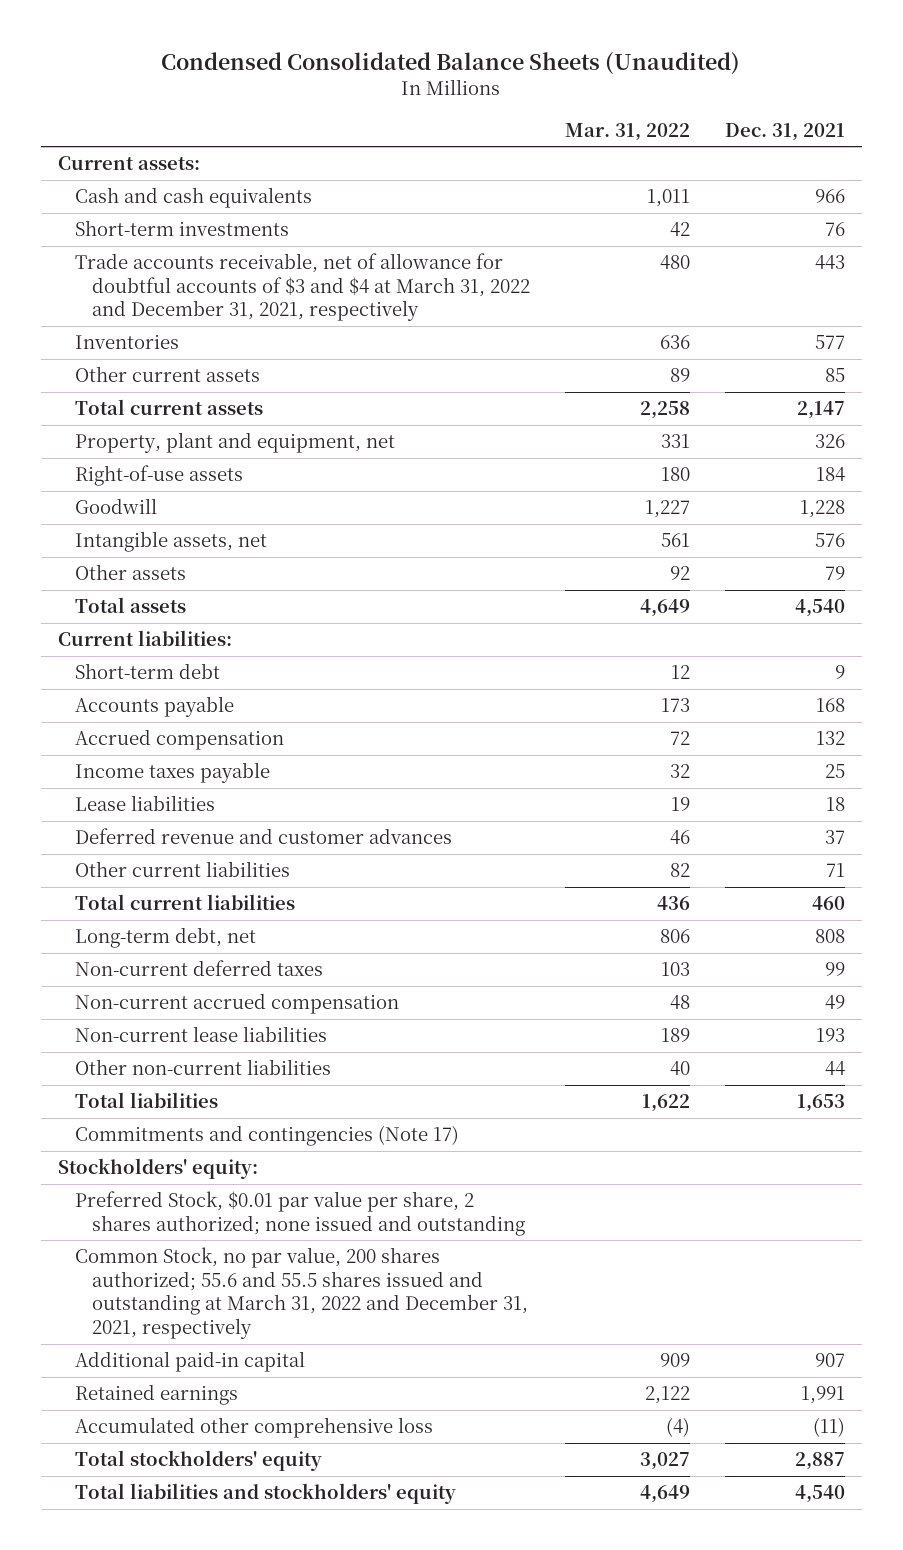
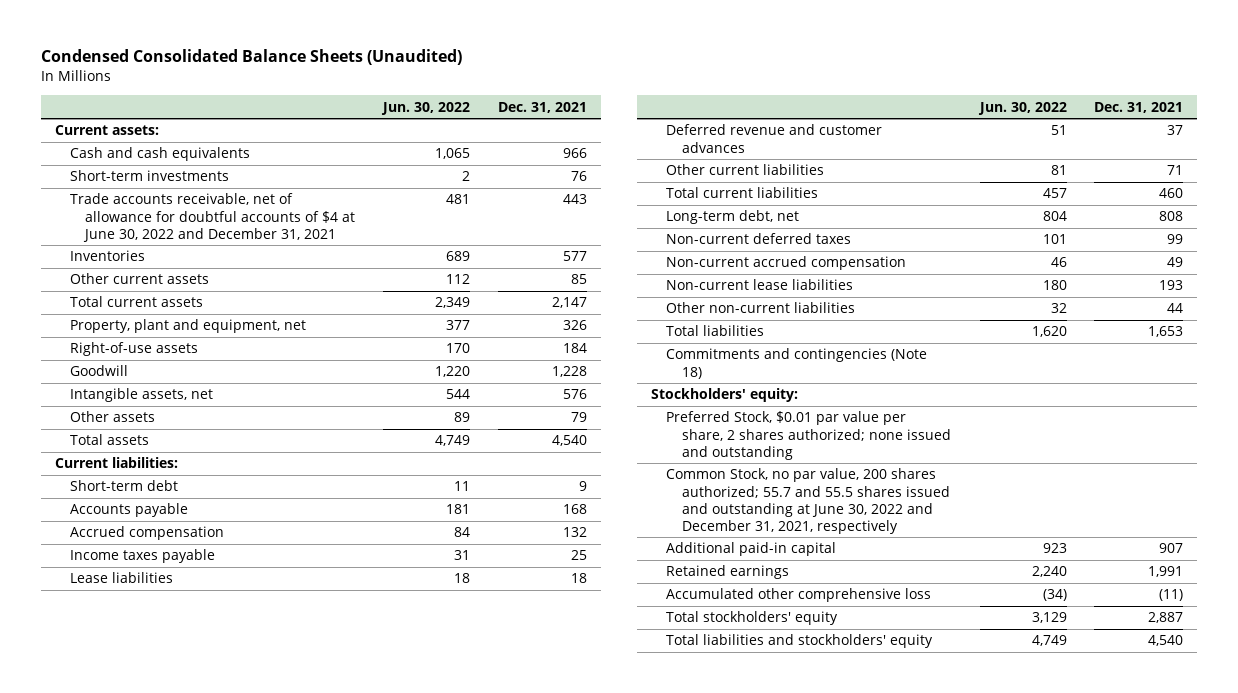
[564,122,690,141] Mar. 31, 2022 -> none
none -> [381,101,471,115] Jun. 30, 2022
[75,253,531,322] Trade accounts receivable, net of allowance for doubtful accounts of $3 and $4 at March 31, 2022 and December 31, 2021, respectively -> [70,193,356,242] Trade accounts receivable, net of allowance for doubtful accounts of $4 at June 30, 2022 and December 31, 2021
[75,1125,460,1147] Commitments and contingencies (Note 17) -> [666,348,928,379] Commitments and contingencies (Note 18)
[75,1247,529,1340] Common Stock, no par value, 200 shares authorized; 55.6 and 55.5 shares issued and outstanding at March 31, 2022 and December 31, 2021, respectively -> [666,468,950,534] Common Stock, no par value, 200 shares authorized; 55.7 and 55.5 shares issued and outstanding at June 30, 2022 and December 31, 2021, respectively

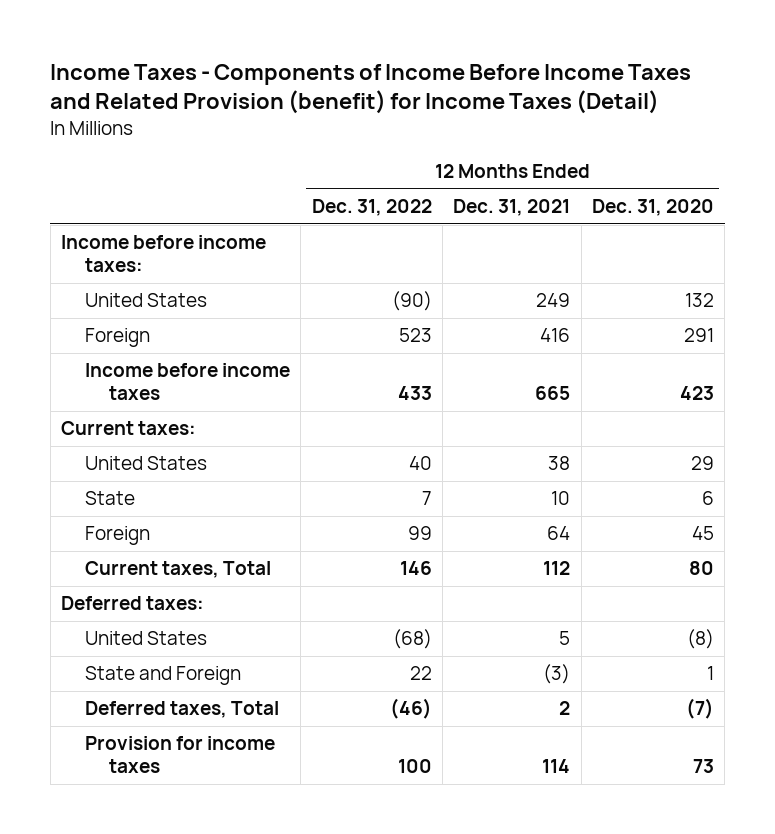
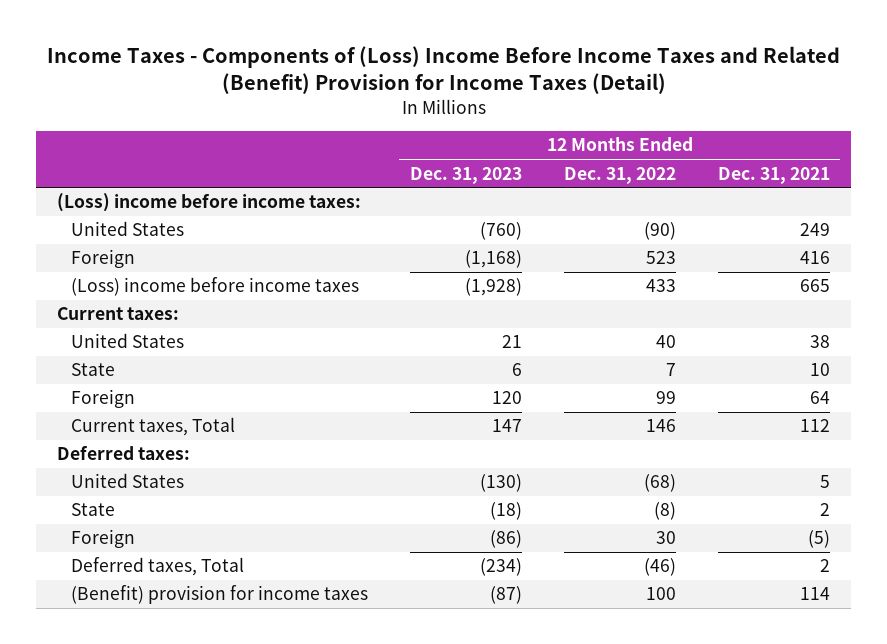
[50,63,692,115] Income Taxes - Components of Income Before Income Taxes and Related Provision (benefit) for Income Taxes (Detail) -> [46,46,840,95] Income Taxes - Components of (Loss) Income Before Income Taxes and Related (Benefit) Provision for Income Taxes (Detail)
[592,199,715,217] Dec. 31, 2020 -> none
none -> [409,166,522,184] Dec. 31, 2023
[61,235,267,273] Income before income taxes: -> [57,193,362,213] (Loss) income before income taxes:
[85,363,291,401] Income before income taxes -> [70,277,359,297] (Loss) income before income taxes
[85,666,242,686] State and Foreign -> none
none -> [70,503,115,517] State
none -> [70,529,135,549] Foreign
[85,736,276,774] Provision for income taxes -> [70,585,368,605] (Benefit) provision for income taxes

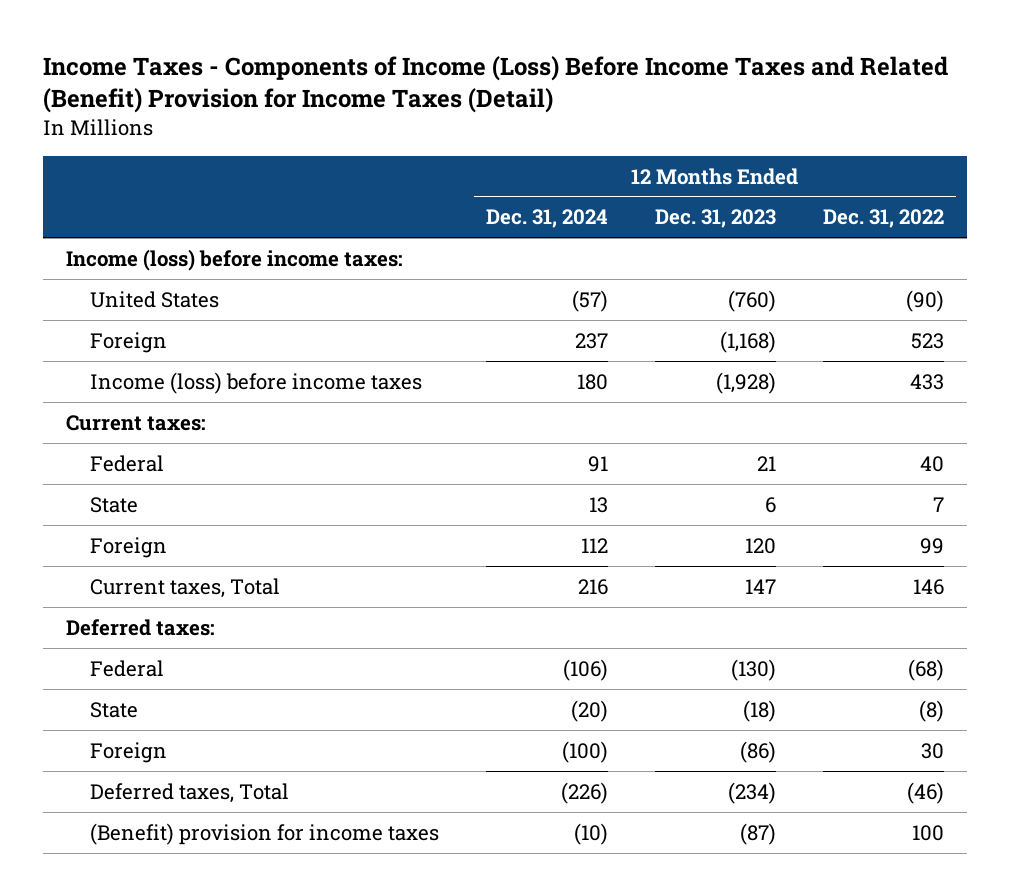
[46,46,840,95] Income Taxes - Components of (Loss) Income Before Income Taxes and Related (Benefit) Provision for Income Taxes (Detail) -> [42,56,948,114] Income Taxes - Components of Income (Loss) Before Income Taxes and Related (Benefit) Provision for Income Taxes (Detail)
[717,166,830,184] Dec. 31, 2021 -> none
none -> [486,209,609,229] Dec. 31, 2024
[57,193,362,213] (Loss) income before income taxes: -> [66,248,404,271] Income (loss) before income taxes:
[70,277,359,297] (Loss) income before income taxes -> [90,371,423,394] Income (loss) before income taxes
[70,333,184,349] United States -> [90,454,165,472] Federal
[70,473,184,489] United States -> [90,659,165,677] Federal

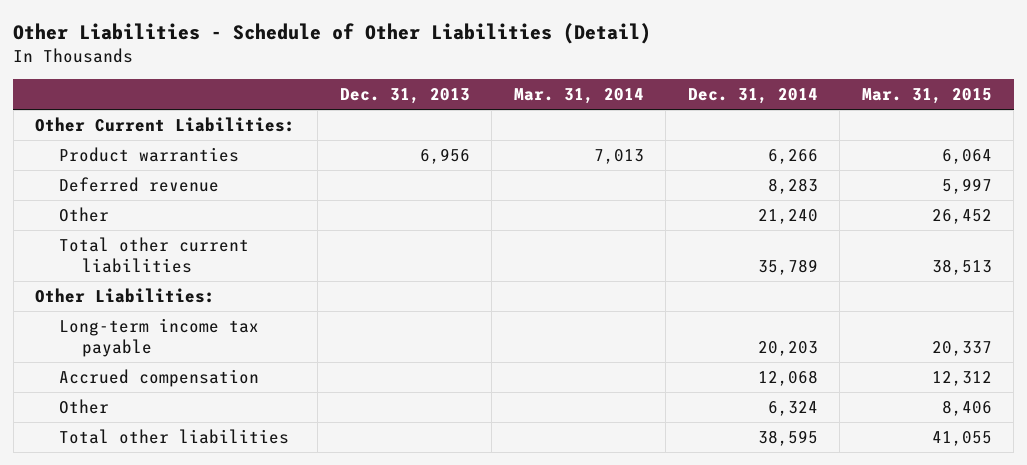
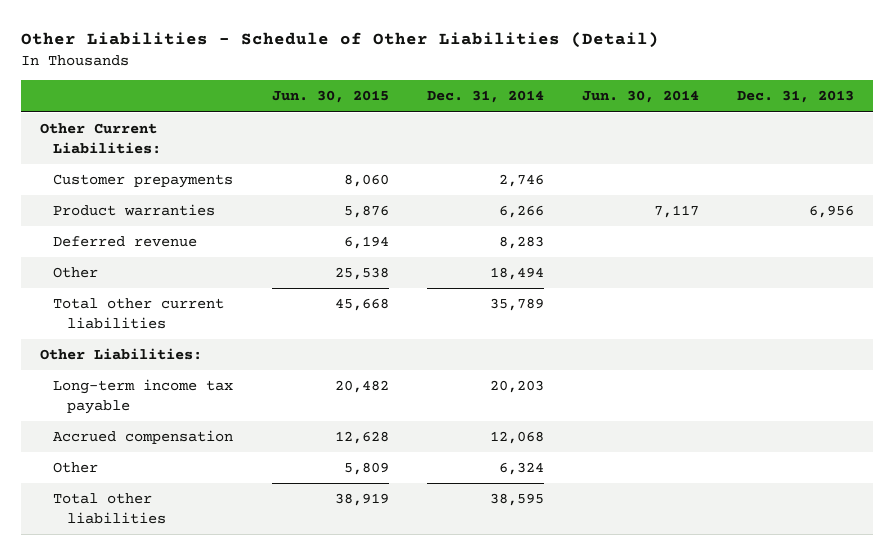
[513,87,644,104] Mar. 31, 2014 -> none
[861,87,992,104] Mar. 31, 2015 -> none
none -> [271,90,389,104] Jun. 30, 2015
none -> [581,90,699,104] Jun. 30, 2014
none -> [53,174,234,189] Customer prepayments
[757,209,818,225] 21,240 -> [489,267,544,281] 18,494

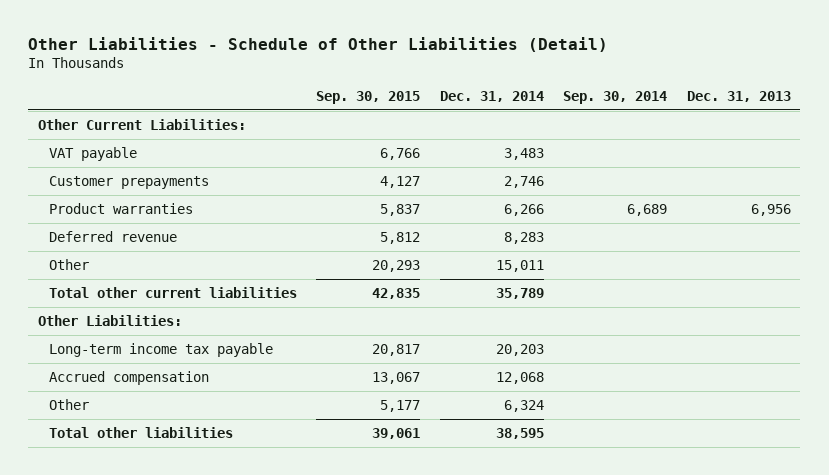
[271,90,389,104] Jun. 30, 2015 -> none
[581,90,699,104] Jun. 30, 2014 -> none
none -> [316,90,421,104] Sep. 30, 2015
none -> [563,90,668,104] Sep. 30, 2014
none -> [48,146,137,161] VAT payable
[489,267,544,281] 18,494 -> [495,259,544,272] 15,011

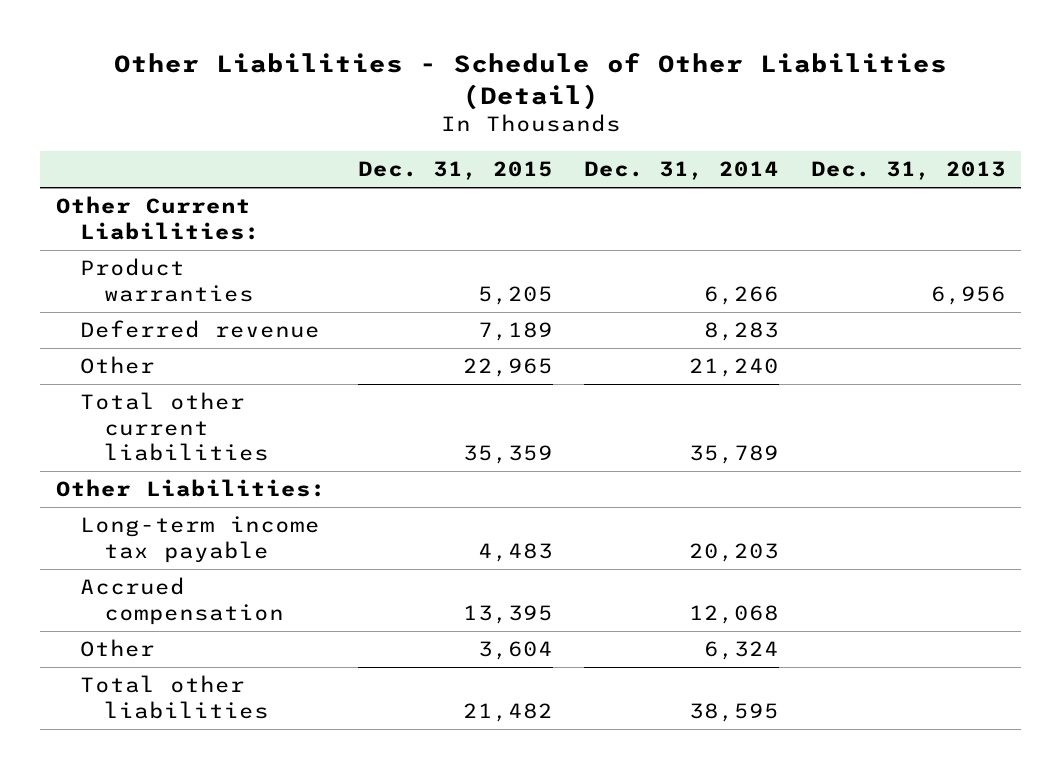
[316,90,421,104] Sep. 30, 2015 -> none
[563,90,668,104] Sep. 30, 2014 -> none
none -> [357,161,553,181] Dec. 31, 2015
[48,146,137,161] VAT payable -> none
[48,175,209,189] Customer prepayments -> none
[495,259,544,272] 15,011 -> [689,358,780,378] 21,240

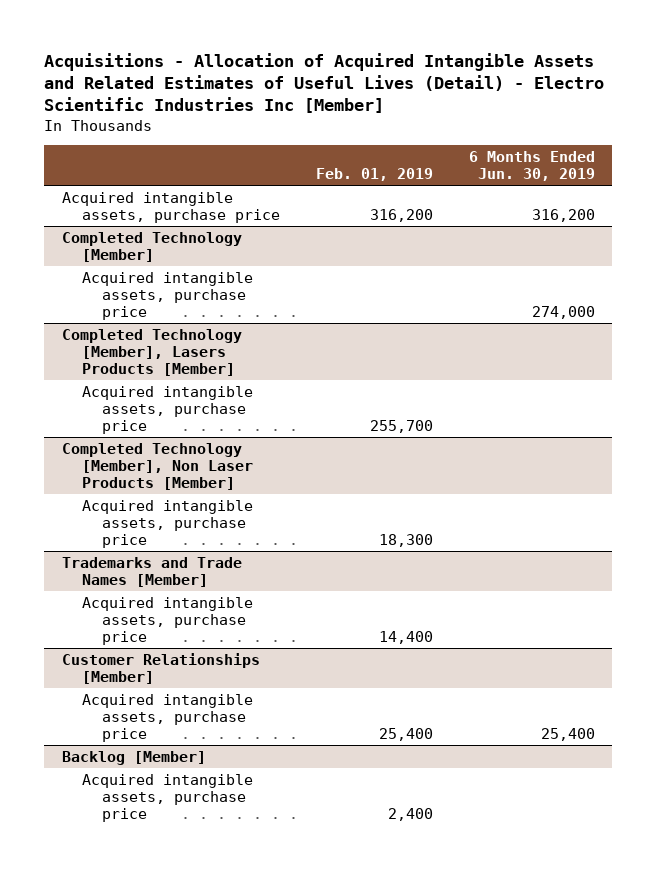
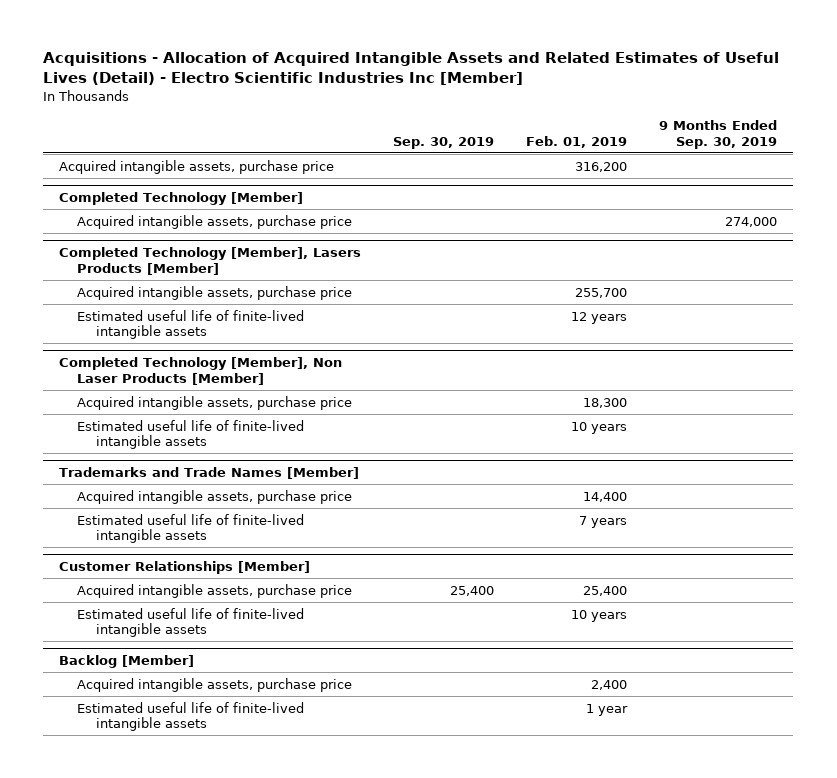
[468,150,595,182] 6 Months Ended Jun. 30, 2019 -> none
none -> [393,136,495,149] Sep. 30, 2019
none -> [659,120,778,149] 9 Months Ended Sep. 30, 2019
none -> [77,309,305,339] Estimated useful life of finite-lived intangible assets
none -> [77,419,305,449] Estimated useful life of finite-lived intangible assets
none -> [77,513,305,543] Estimated useful life of finite-lived intangible assets
none -> [77,607,305,637] Estimated useful life of finite-lived intangible assets
none -> [77,701,305,731] Estimated useful life of finite-lived intangible assets

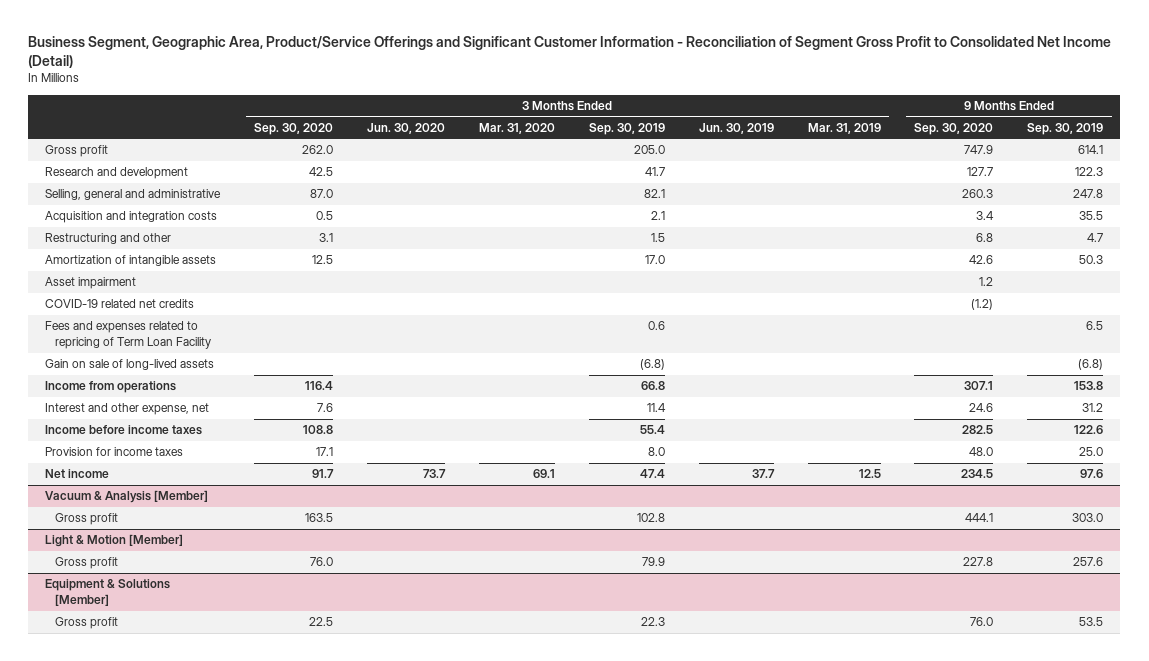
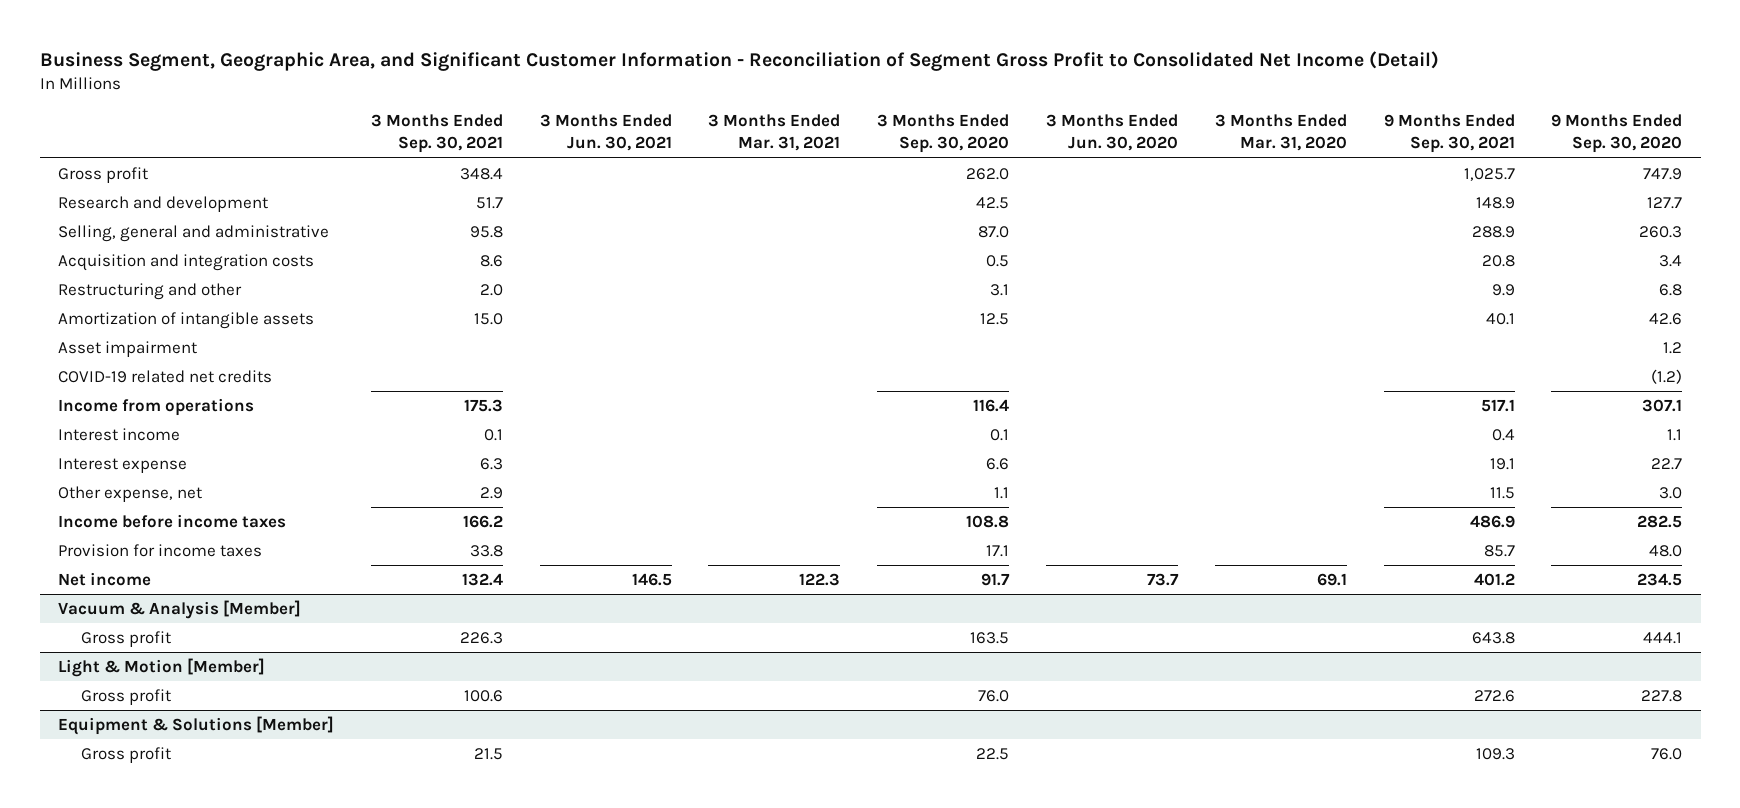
[28,36,1112,69] Business Segment, Geographic Area, Product/Service Offerings and Significant Customer Information - Reconciliation of Segment Gross Profit to Consolidated Net Income (Detail) -> [39,51,1439,72] Business Segment, Geographic Area, and Significant Customer Information - Reconciliation of Segment Gross Profit to Consolidated Net Income (Detail)
[588,122,665,135] Sep. 30, 2019 -> none
[698,122,774,134] Jun. 30, 2019 -> none
[807,122,881,134] Mar. 31, 2019 -> none
[1027,122,1104,135] Sep. 30, 2019 -> none
none -> [370,114,503,154] 3 Months Ended Sep. 30, 2021
none -> [539,114,672,152] 3 Months Ended Jun. 30, 2021
none -> [708,114,841,152] 3 Months Ended Mar. 31, 2021
none -> [1383,114,1515,154] 9 Months Ended Sep. 30, 2021
[45,321,211,350] Fees and expenses related to repricing of Term Loan Facility -> none
[45,359,215,371] Gain on sale of long-lived assets -> none
none -> [58,428,181,442] Interest income
none -> [58,458,188,474] Interest expense
[45,403,210,416] Interest and other expense, net -> [58,486,203,503] Other expense, net
[317,403,334,413] 7.6 -> [994,487,1010,500] 1.1
[969,403,994,413] 24.6 -> [1659,487,1683,500] 3.0

